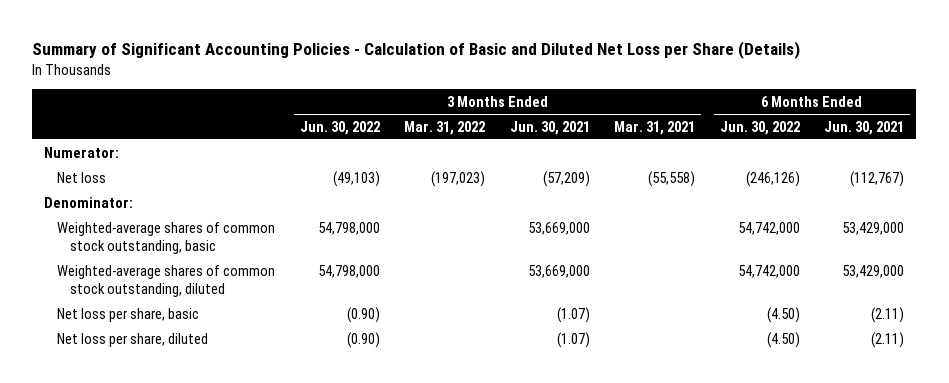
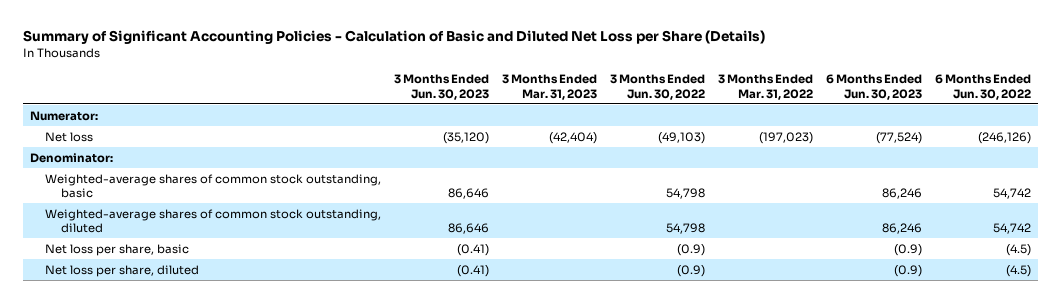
[509,120,590,135] Jun. 30, 2021 -> none
[614,120,696,135] Mar. 31, 2021 -> none
[824,120,905,135] Jun. 30, 2021 -> none
none -> [394,74,490,100] 3 Months Ended Jun. 30, 2023
none -> [502,74,598,100] 3 Months Ended Mar. 31, 2023
none -> [826,74,923,100] 6 Months Ended Jun. 30, 2023
[317,221,380,235] 54,798,000 -> [666,188,706,200] 54,798
[737,221,800,235] 54,742,000 -> [993,188,1032,200] 54,742
[317,264,380,278] 54,798,000 -> [666,223,706,235] 54,798
[737,264,800,278] 54,742,000 -> [993,223,1032,235] 54,742
[346,306,380,323] (0.90) -> [677,243,706,256] (0.9)
[766,306,800,323] (4.50) -> [1006,243,1032,256] (4.5)
[346,331,380,348] (0.90) -> [677,264,706,277] (0.9)
[766,331,800,348] (4.50) -> [1006,264,1032,277] (4.5)

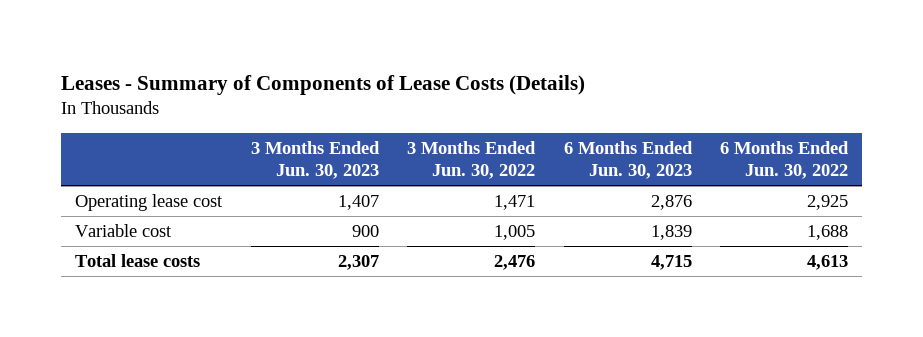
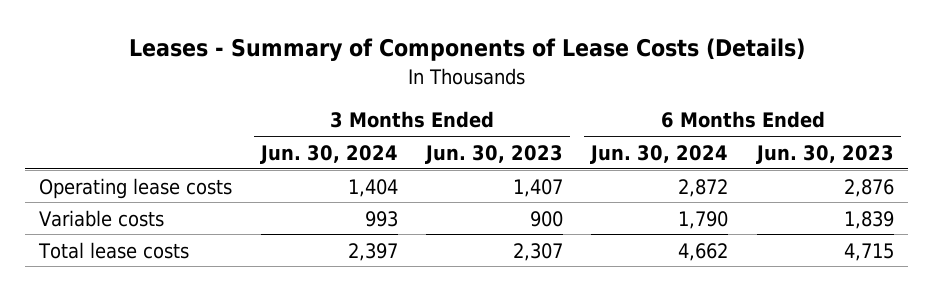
[407,140,537,180] 3 Months Ended Jun. 30, 2022 -> none
[719,140,849,180] 6 Months Ended Jun. 30, 2022 -> none
none -> [259,144,398,164] Jun. 30, 2024
none -> [590,144,729,164] Jun. 30, 2024
[75,193,224,211] Operating lease cost -> [39,177,233,199] Operating lease costs
[75,223,173,237] Variable cost -> [39,209,165,227] Variable costs

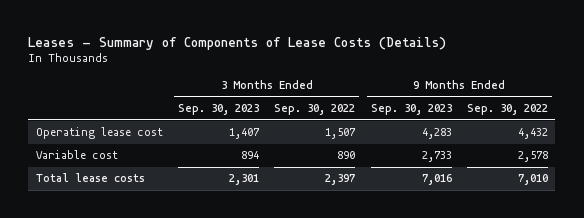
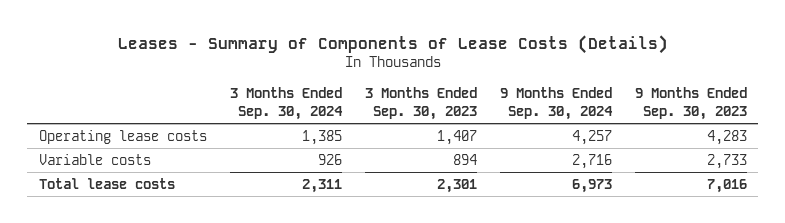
[274,104,356,116] Sep. 30, 2022 -> none
[466,104,548,116] Sep. 30, 2022 -> none
none -> [229,87,343,120] 3 Months Ended Sep. 30, 2024
none -> [499,87,613,120] 9 Months Ended Sep. 30, 2024
[35,127,163,140] Operating lease cost -> [38,130,207,145] Operating lease costs
[35,150,118,160] Variable cost -> [38,154,151,166] Variable costs

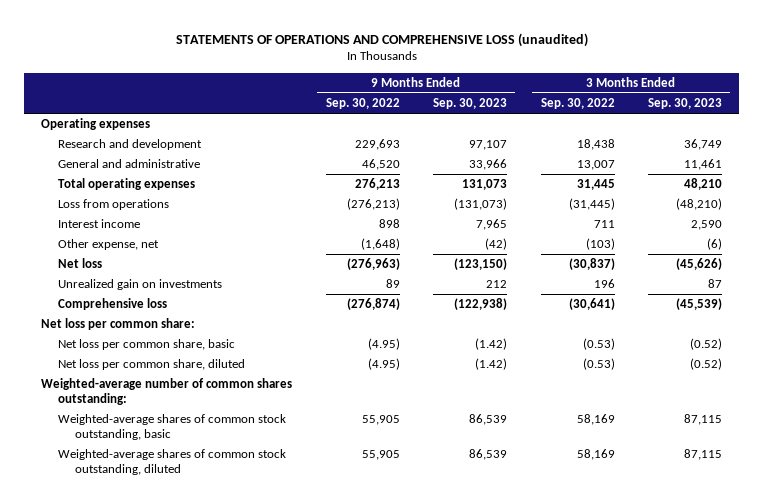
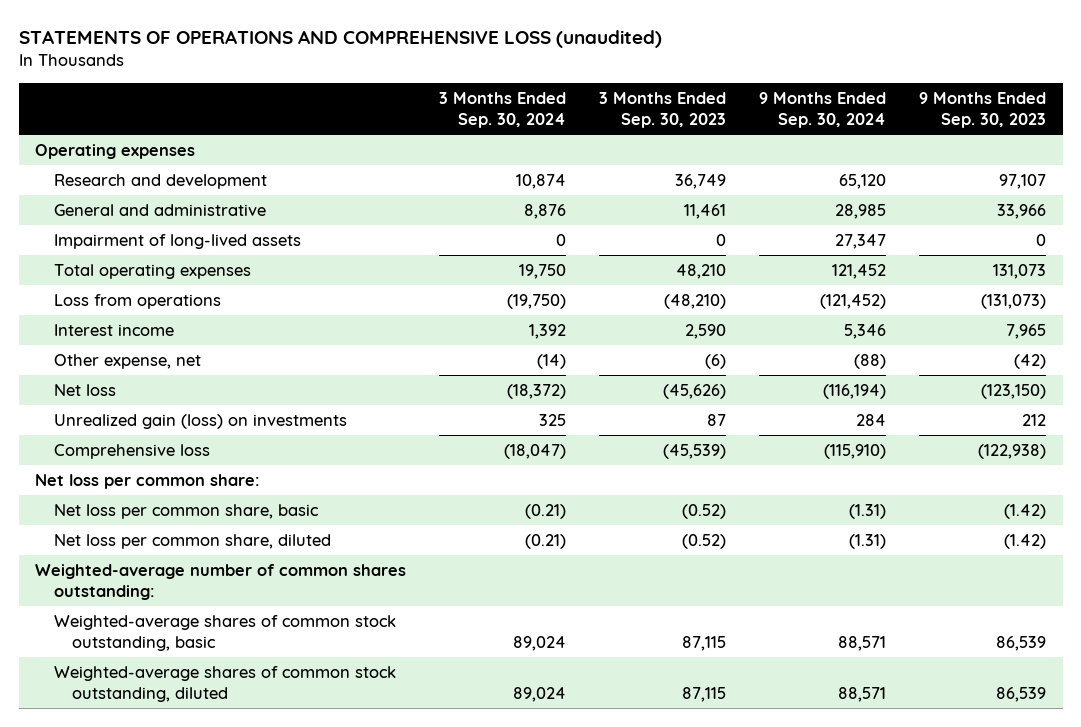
[325,98,400,110] Sep. 30, 2022 -> none
[540,98,615,110] Sep. 30, 2022 -> none
none -> [439,91,567,128] 3 Months Ended Sep. 30, 2024
none -> [759,91,887,128] 9 Months Ended Sep. 30, 2024
none -> [53,233,301,249] Impairment of long-lived assets
[58,279,223,291] Unrealized gain on investments -> [53,413,347,429] Unrealized gain (loss) on investments

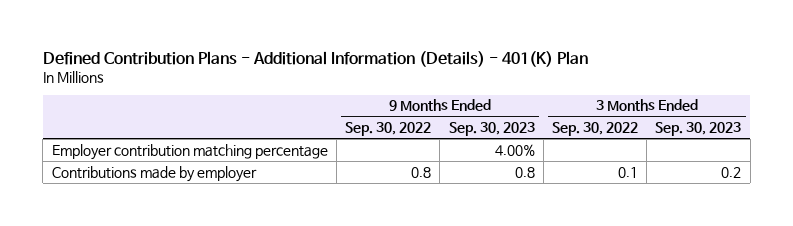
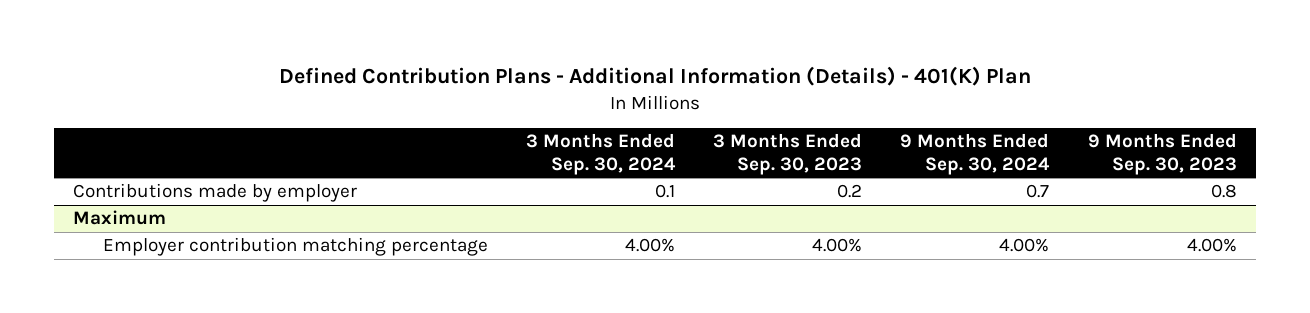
[345,122,432,137] Sep. 30, 2022 -> none
[551,122,638,137] Sep. 30, 2022 -> none
none -> [526,133,677,175] 3 Months Ended Sep. 30, 2024
none -> [900,133,1051,175] 9 Months Ended Sep. 30, 2024
[51,143,328,160] Employer contribution matching percentage -> none
none -> [73,210,167,226] Maximum
none -> [102,237,488,257] Employer contribution matching percentage

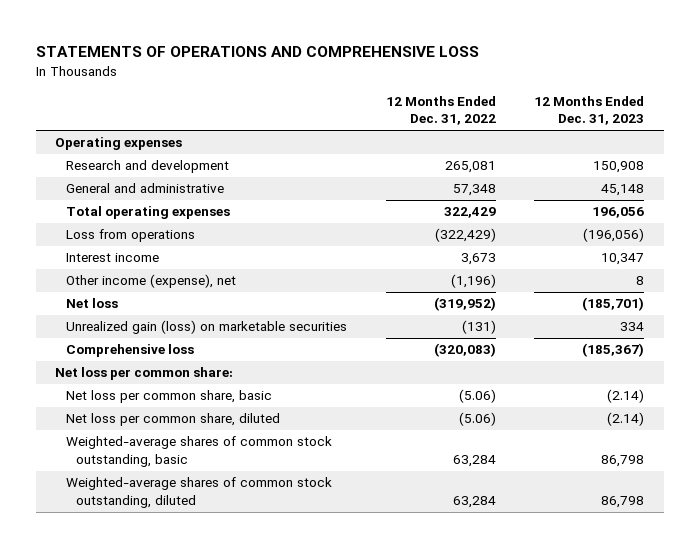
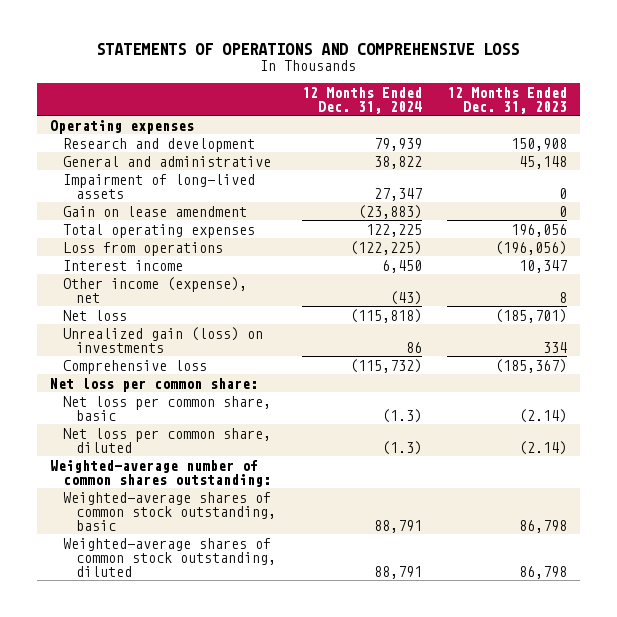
[385,95,496,126] 12 Months Ended Dec. 31, 2022 -> none
none -> [301,86,422,114] 12 Months Ended Dec. 31, 2024
none -> [62,173,255,199] Impairment of long-lived assets
none -> [62,205,247,217] Gain on lease amendment
[65,320,347,335] Unrealized gain (loss) on marketable securities -> [62,326,263,353] Unrealized gain (loss) on investments
none -> [49,459,271,487] Weighted-average number of common shares outstanding:

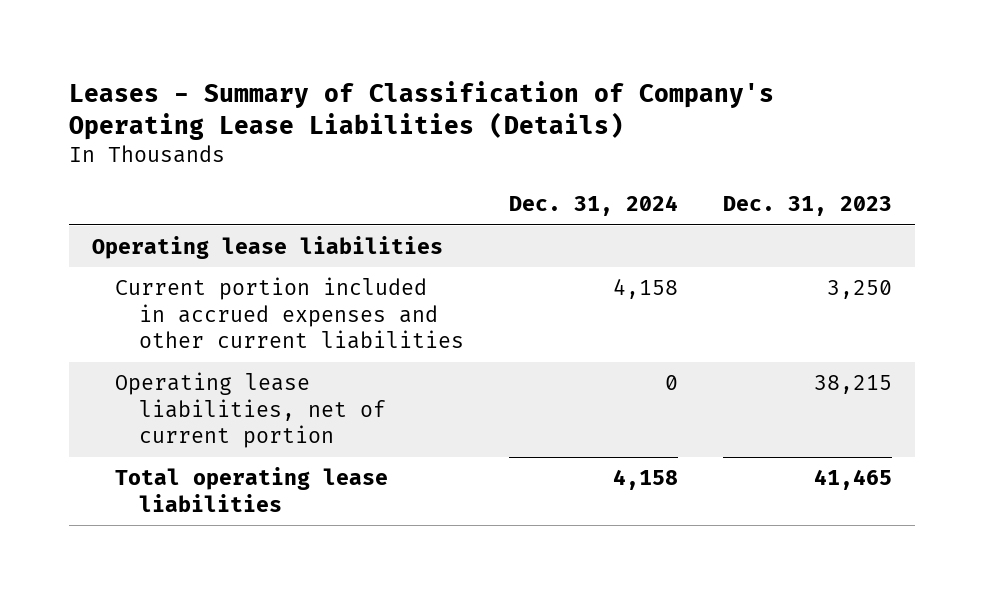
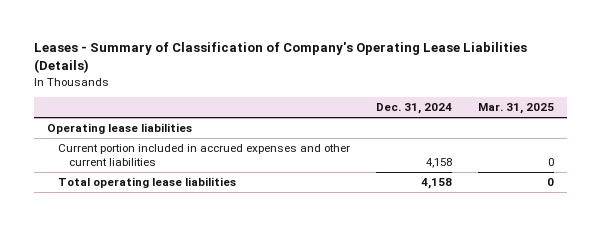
[723,196,893,217] Dec. 31, 2023 -> none
none -> [477,103,554,115] Mar. 31, 2025
[115,371,386,449] Operating lease liabilities, net of current portion -> none

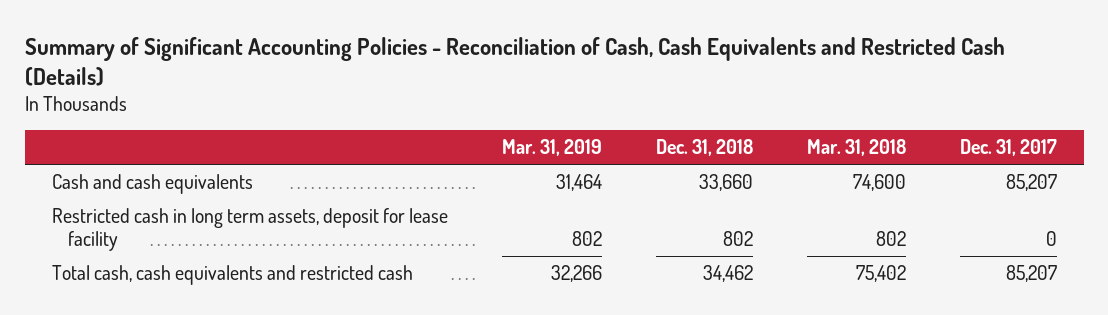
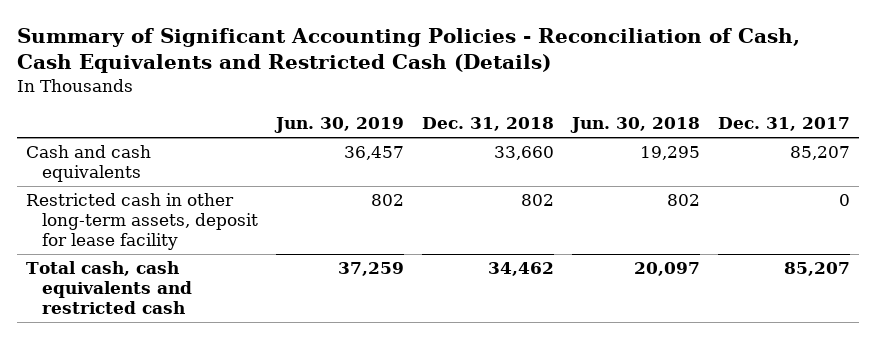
[501,139,602,157] Mar. 31, 2019 -> none
[806,139,906,157] Mar. 31, 2018 -> none
none -> [274,116,405,133] Jun. 30, 2019
none -> [569,116,700,133] Jun. 30, 2018
[51,208,448,252] Restricted cash in long term assets, deposit for lease facility -> [25,193,259,250] Restricted cash in other long-term assets, deposit for lease facility

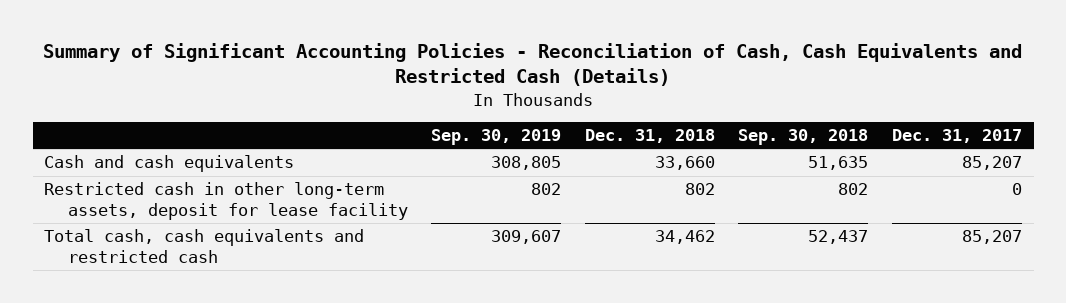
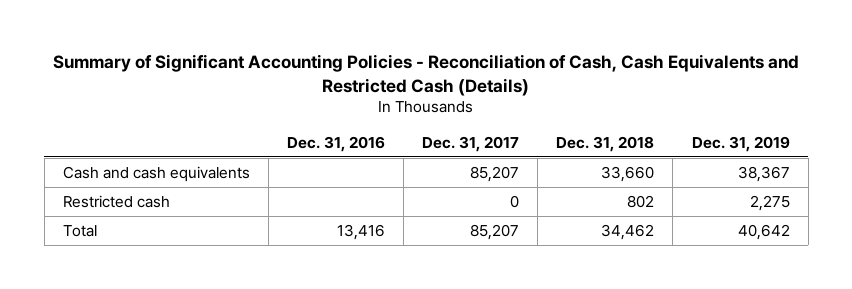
[431,129,562,146] Sep. 30, 2019 -> none
[738,129,869,146] Sep. 30, 2018 -> none
none -> [287,135,386,152] Dec. 31, 2016
none -> [691,135,790,152] Dec. 31, 2019
[44,182,408,220] Restricted cash in other long-term assets, deposit for lease facility -> [62,194,170,208] Restricted cash
[44,229,365,263] Total cash, cash equivalents and restricted cash -> [62,224,97,237] Total

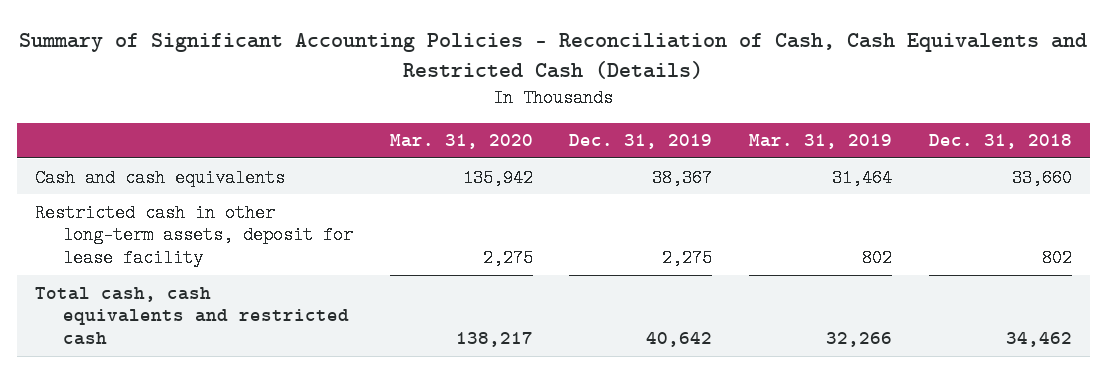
[287,135,386,152] Dec. 31, 2016 -> none
[422,135,520,152] Dec. 31, 2017 -> none
none -> [389,134,533,150] Mar. 31, 2020
none -> [749,134,893,150] Mar. 31, 2019
[62,194,170,208] Restricted cash -> [34,203,353,268] Restricted cash in other long-term assets, deposit for lease facility
[62,224,97,237] Total -> [34,286,349,346] Total cash, cash equivalents and restricted cash

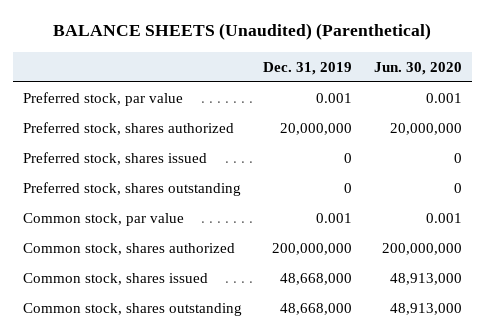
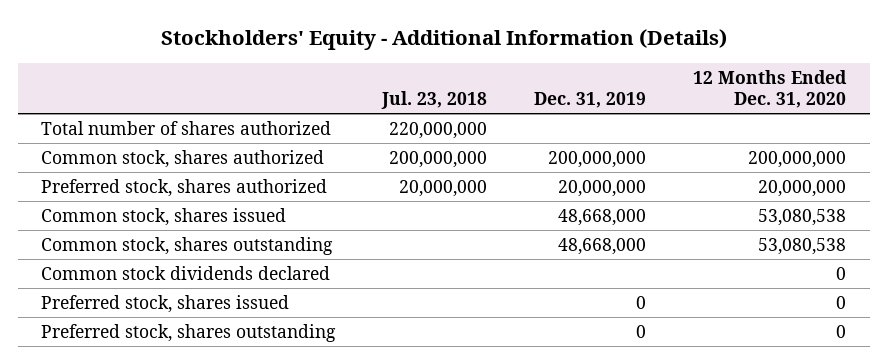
[53,23,432,41] BALANCE SHEETS (Unaudited) (Parenthetical) -> [160,29,727,51] Stockholders' Equity - Additional Information (Details)
[373,61,462,75] Jun. 30, 2020 -> none
none -> [381,90,488,109] Jul. 23, 2018
none -> [693,70,848,108] 12 Months Ended Dec. 31, 2020
[23,92,184,107] Preferred stock, par value -> none
[23,213,185,227] Common stock, par value -> none
none -> [41,120,332,135] Total number of shares authorized
[23,122,235,136] Preferred stock, shares authorized -> [41,178,328,197] Preferred stock, shares authorized
none -> [41,265,331,280] Common stock dividends declared
[23,152,208,166] Preferred stock, shares issued -> [41,294,290,313] Preferred stock, shares issued
[23,182,242,197] Preferred stock, shares outstanding -> [41,323,337,342] Preferred stock, shares outstanding

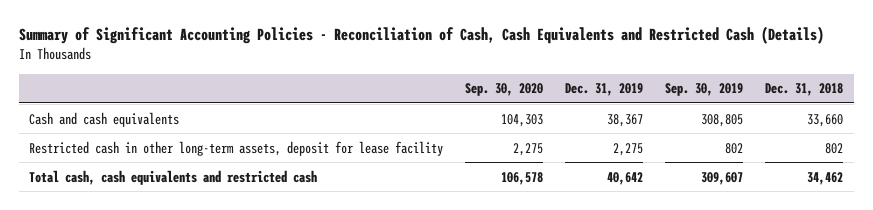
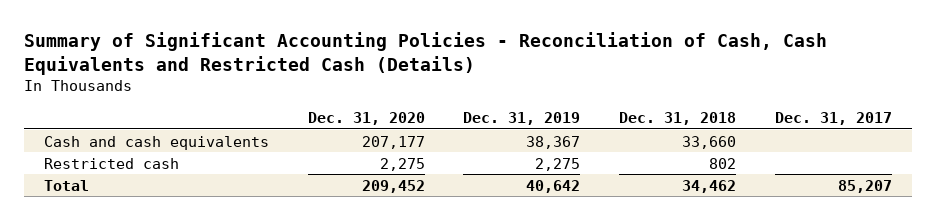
[465,83,544,97] Sep. 30, 2020 -> none
[665,83,744,97] Sep. 30, 2019 -> none
none -> [307,111,425,125] Dec. 31, 2020
none -> [775,111,893,125] Dec. 31, 2017
[29,140,444,156] Restricted cash in other long-term assets, deposit for lease facility -> [43,157,179,169] Restricted cash
[29,169,318,185] Total cash, cash equivalents and restricted cash -> [43,179,89,191] Total

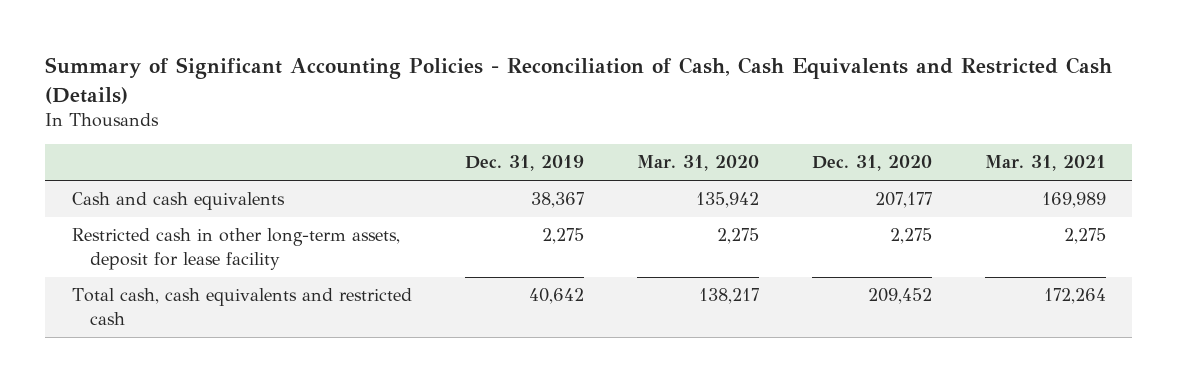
[619,111,737,125] Dec. 31, 2018 -> none
[775,111,893,125] Dec. 31, 2017 -> none
none -> [636,155,759,172] Mar. 31, 2020
none -> [984,155,1106,172] Mar. 31, 2021
[43,157,179,169] Restricted cash -> [71,228,400,270] Restricted cash in other long-term assets, deposit for lease facility
[43,179,89,191] Total -> [71,288,412,325] Total cash, cash equivalents and restricted cash

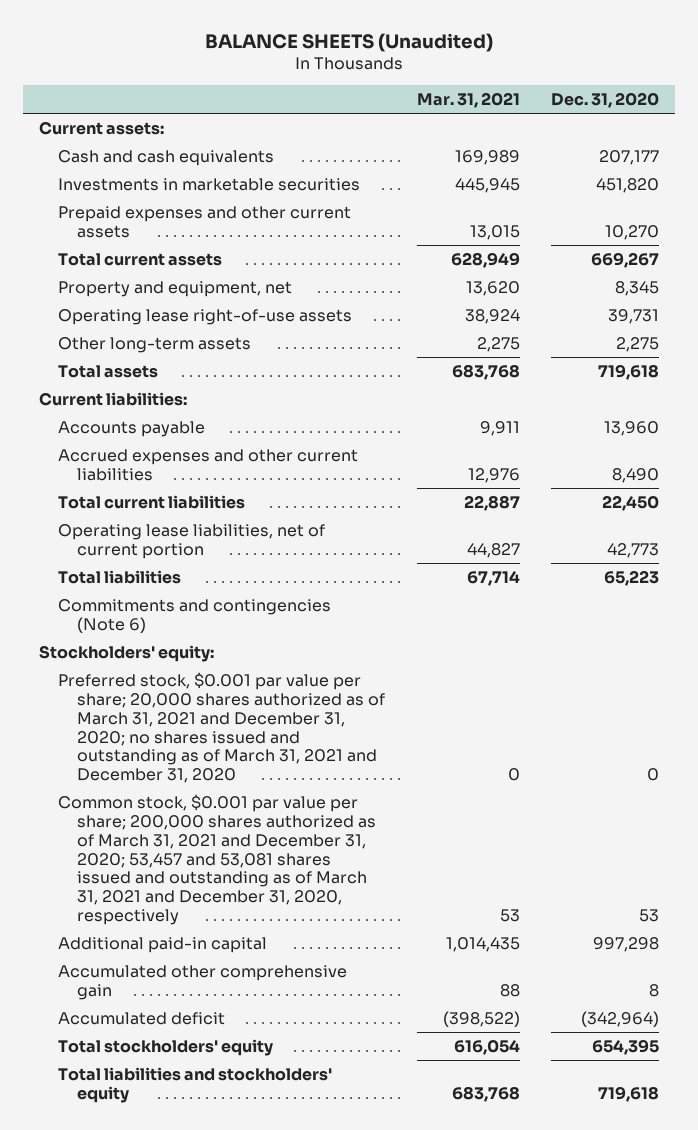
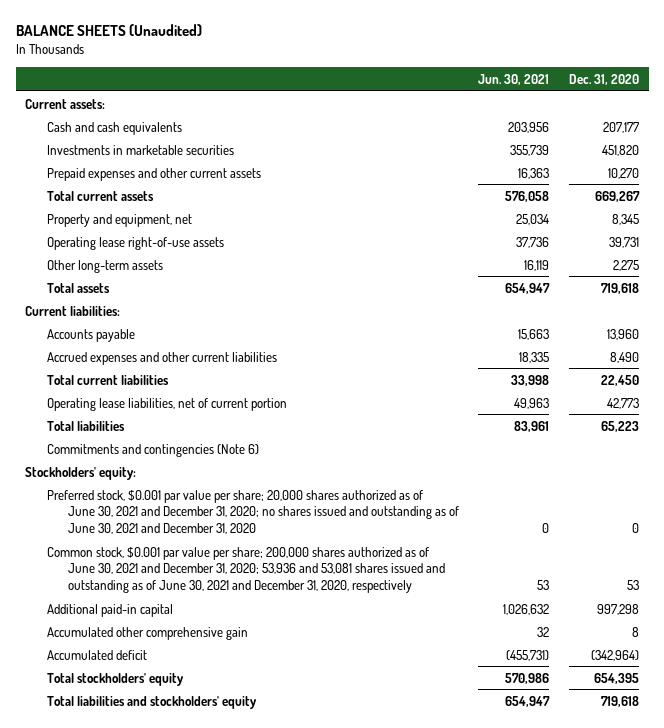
[416,91,520,108] Mar. 31, 2021 -> none
none -> [478,73,550,85] Jun. 30, 2021
[57,671,386,784] Preferred stock, $0.001 par value per share; 20,000 shares authorized as of March 31, 2021 and December 31, 2020; no shares issued and outstanding as of March 31, 2021 and December 31, 2020 -> [46,489,459,535] Preferred stock, $0.001 par value per share; 20,000 shares authorized as of June 30, 2021 and December 31, 2020; no shares issued and outstanding as of June 30, 2021 and December 31, 2020
[57,793,377,926] Common stock, $0.001 par value per share; 200,000 shares authorized as of March 31, 2021 and December 31, 2020; 53,457 and 53,081 shares issued and outstanding as of March 31, 2021 and December 31, 2020, respectively -> [46,546,445,594] Common stock, $0.001 par value per share; 200,000 shares authorized as of June 30, 2021 and December 31, 2020; 53,936 and 53,081 shares issued and outstanding as of June 30, 2021 and December 31, 2020, respectively

